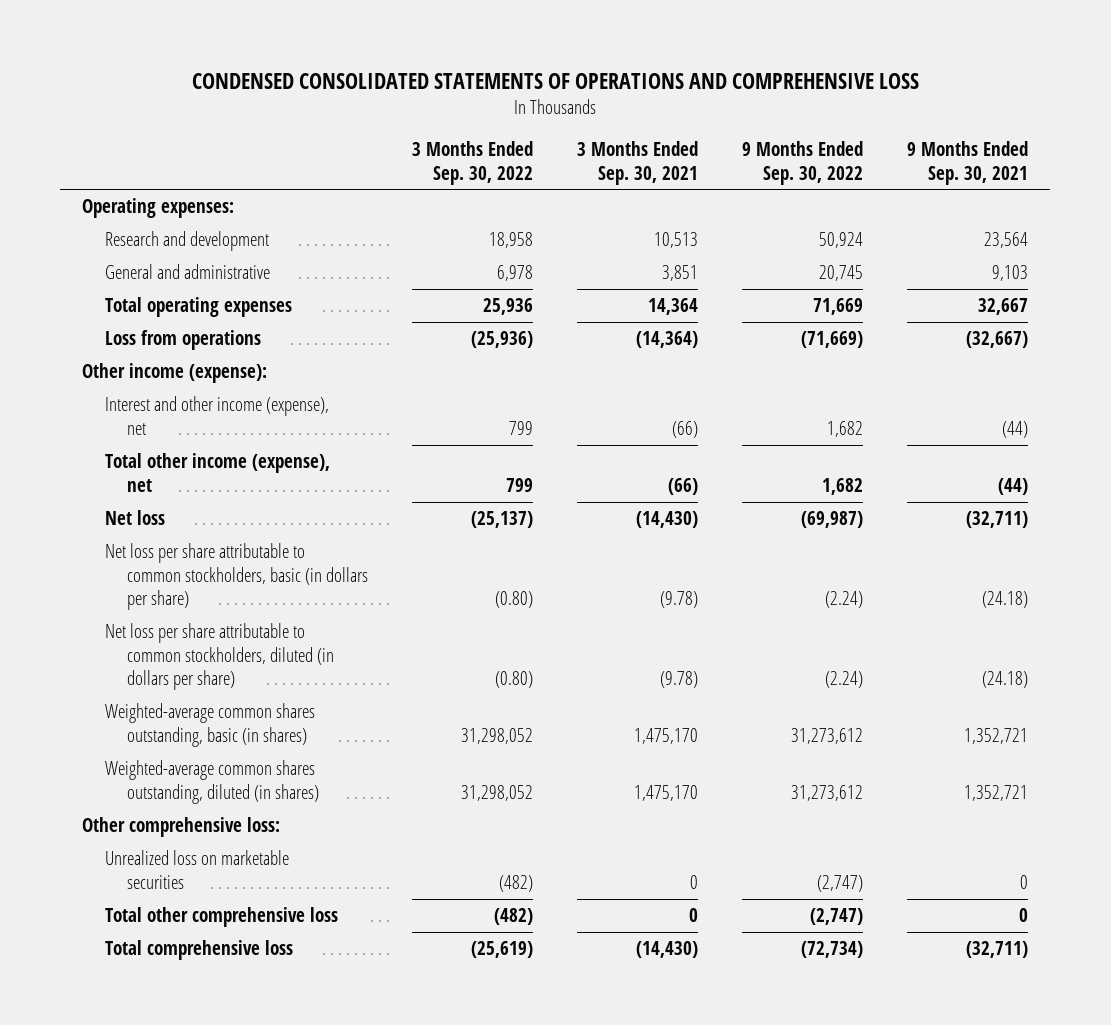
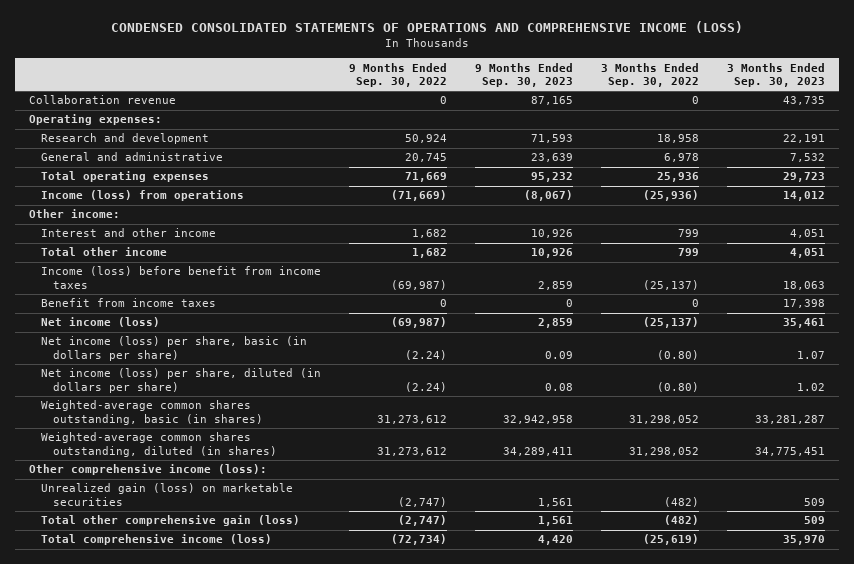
[192,73,920,90] CONDENSED CONSOLIDATED STATEMENTS OF OPERATIONS AND COMPREHENSIVE LOSS -> [110,21,743,34] CONDENSED CONSOLIDATED STATEMENTS OF OPERATIONS AND COMPREHENSIVE INCOME (LOSS)
[577,140,699,185] 3 Months Ended Sep. 30, 2021 -> none
[907,140,1029,185] 9 Months Ended Sep. 30, 2021 -> none
none -> [474,62,573,88] 9 Months Ended Sep. 30, 2023
none -> [726,62,825,88] 3 Months Ended Sep. 30, 2023
none -> [28,95,176,105] Collaboration revenue
[104,330,261,351] Loss from operations -> [40,190,244,202] Income (loss) from operations
[82,363,268,384] Other income (expense): -> [28,209,120,219] Other income:
[104,396,329,435] Interest and other income (expense), net -> [40,228,216,238] Interest and other income
[104,453,330,492] Total other income (expense), net -> [40,247,167,257] Total other income
none -> [40,266,321,289] Income (loss) before benefit from income taxes
none -> [40,298,216,308] Benefit from income taxes
[104,510,165,526] Net loss -> [40,317,160,328] Net income (loss)
[104,543,369,611] Net loss per share attributable to common stockholders, basic (in dollars per share) -> [40,336,307,361] Net income (loss) per share, basic (in dollars per share)
[104,623,335,691] Net loss per share attributable to common stockholders, diluted (in dollars per share) -> [40,368,321,393] Net income (loss) per share, diluted (in dollars per share)
[82,817,281,838] Other comprehensive loss: -> [28,464,267,476] Other comprehensive income (loss):
[104,850,289,889] Unrealized loss on marketable securities -> [40,483,293,506] Unrealized gain (loss) on marketable securities
[104,907,338,928] Total other comprehensive loss -> [40,515,300,527] Total other comprehensive gain (loss)
[104,940,293,961] Total comprehensive loss -> [40,534,272,546] Total comprehensive income (loss)

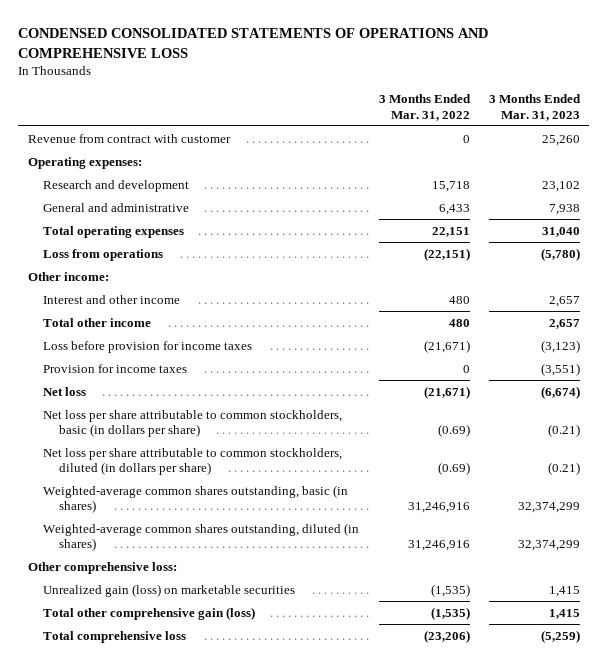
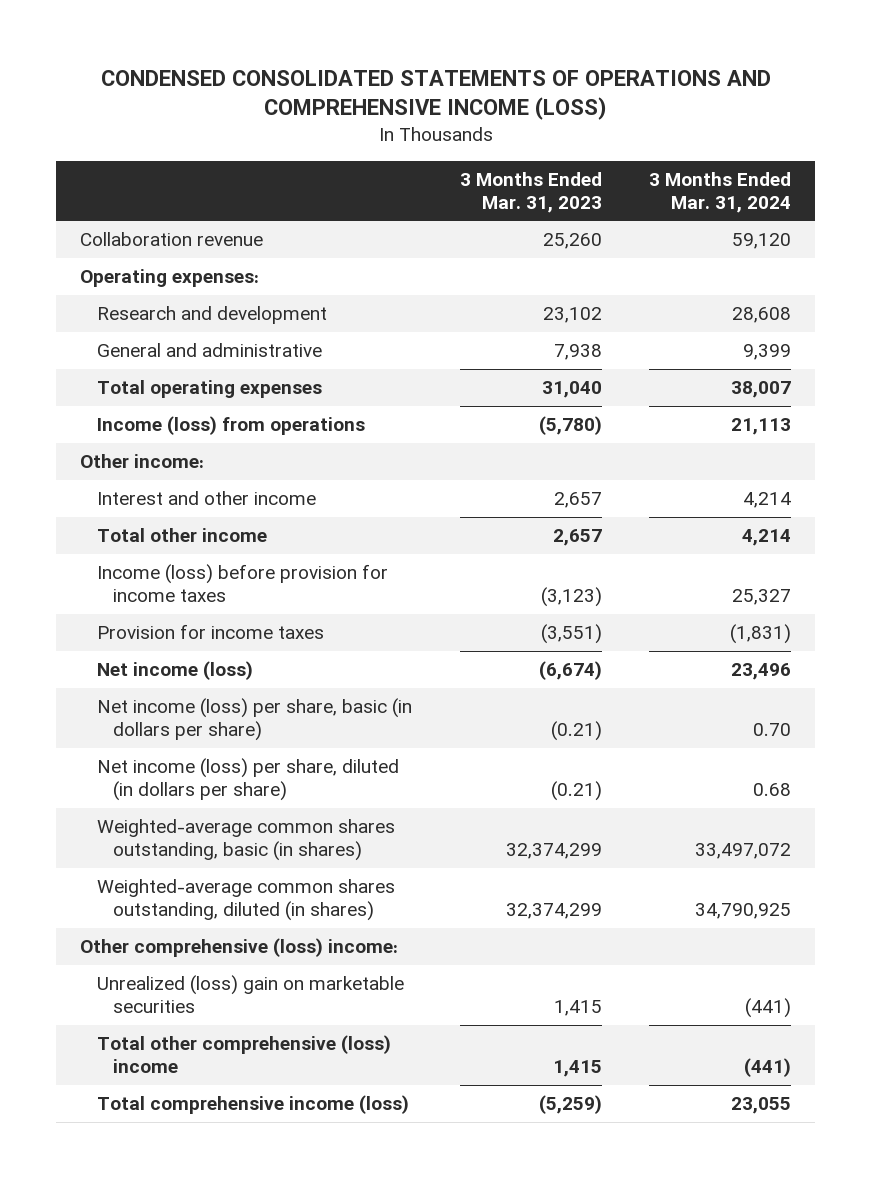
[17,27,488,58] CONDENSED CONSOLIDATED STATEMENTS OF OPERATIONS AND COMPREHENSIVE LOSS -> [100,69,771,121] CONDENSED CONSOLIDATED STATEMENTS OF OPERATIONS AND COMPREHENSIVE INCOME (LOSS)
[378,94,471,121] 3 Months Ended Mar. 31, 2022 -> none
none -> [649,171,792,213] 3 Months Ended Mar. 31, 2024
[27,133,231,143] Revenue from contract with customer -> [79,232,263,247] Collaboration revenue
[43,248,164,261] Loss from operations -> [96,416,365,436] Income (loss) from operations
[43,340,253,353] Loss before provision for income taxes -> [96,564,388,603] Income (loss) before provision for income taxes
[43,386,87,396] Net loss -> [96,661,253,681] Net income (loss)
[43,409,343,437] Net loss per share attributable to common stockholders, basic (in dollars per share) -> [96,698,412,742] Net income (loss) per share, basic (in dollars per share)
[43,447,343,475] Net loss per share attributable to common stockholders, diluted (in dollars per share) -> [96,758,399,802] Net income (loss) per share, diluted (in dollars per share)
[27,561,177,574] Other comprehensive loss: -> [79,938,398,958] Other comprehensive (loss) income:
[43,583,296,597] Unrealized gain (loss) on marketable securities -> [96,975,404,1014] Unrealized (loss) gain on marketable securities
[43,606,256,620] Total other comprehensive gain (loss) -> [96,1035,391,1074] Total other comprehensive (loss) income
[43,630,187,643] Total comprehensive loss -> [96,1095,409,1115] Total comprehensive income (loss)

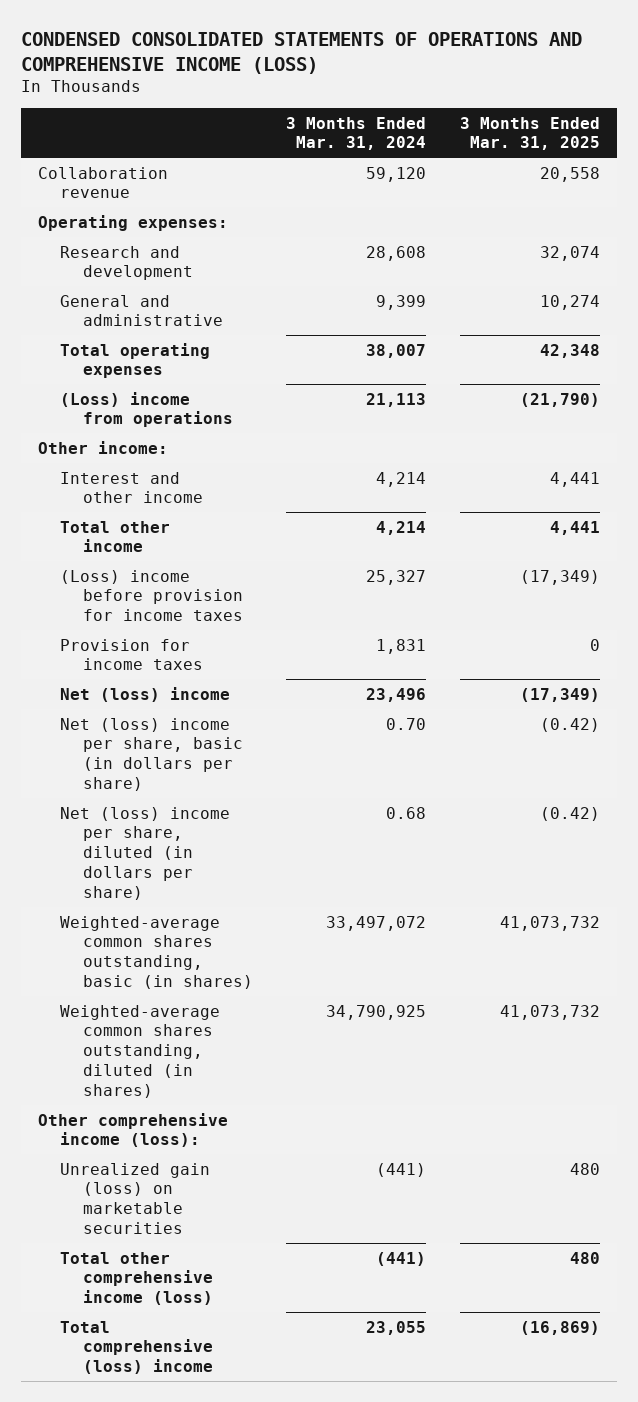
[459,171,602,213] 3 Months Ended Mar. 31, 2023 -> none
none -> [459,116,600,151] 3 Months Ended Mar. 31, 2025
[96,416,365,436] Income (loss) from operations -> [60,391,233,428] (Loss) income from operations
[96,564,388,603] Income (loss) before provision for income taxes -> [60,569,243,622] (Loss) income before provision for income taxes
[730,624,792,645] (1,831) -> [376,638,427,654] 1,831
[96,661,253,681] Net income (loss) -> [60,686,231,702] Net (loss) income
[96,698,412,742] Net income (loss) per share, basic (in dollars per share) -> [60,717,243,792] Net (loss) income per share, basic (in dollars per share)
[96,758,399,802] Net income (loss) per share, diluted (in dollars per share) -> [60,806,231,901] Net (loss) income per share, diluted (in dollars per share)
[79,938,398,958] Other comprehensive (loss) income: -> [37,1112,228,1148] Other comprehensive income (loss):
[96,975,404,1014] Unrealized (loss) gain on marketable securities -> [60,1162,211,1235] Unrealized gain (loss) on marketable securities
[96,1035,391,1074] Total other comprehensive (loss) income -> [60,1251,213,1306] Total other comprehensive income (loss)
[96,1095,409,1115] Total comprehensive income (loss) -> [60,1320,213,1375] Total comprehensive (loss) income

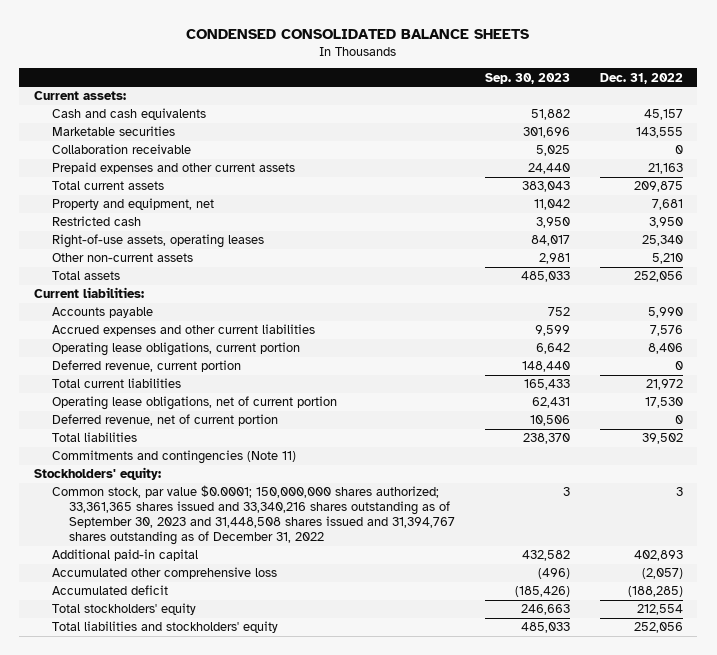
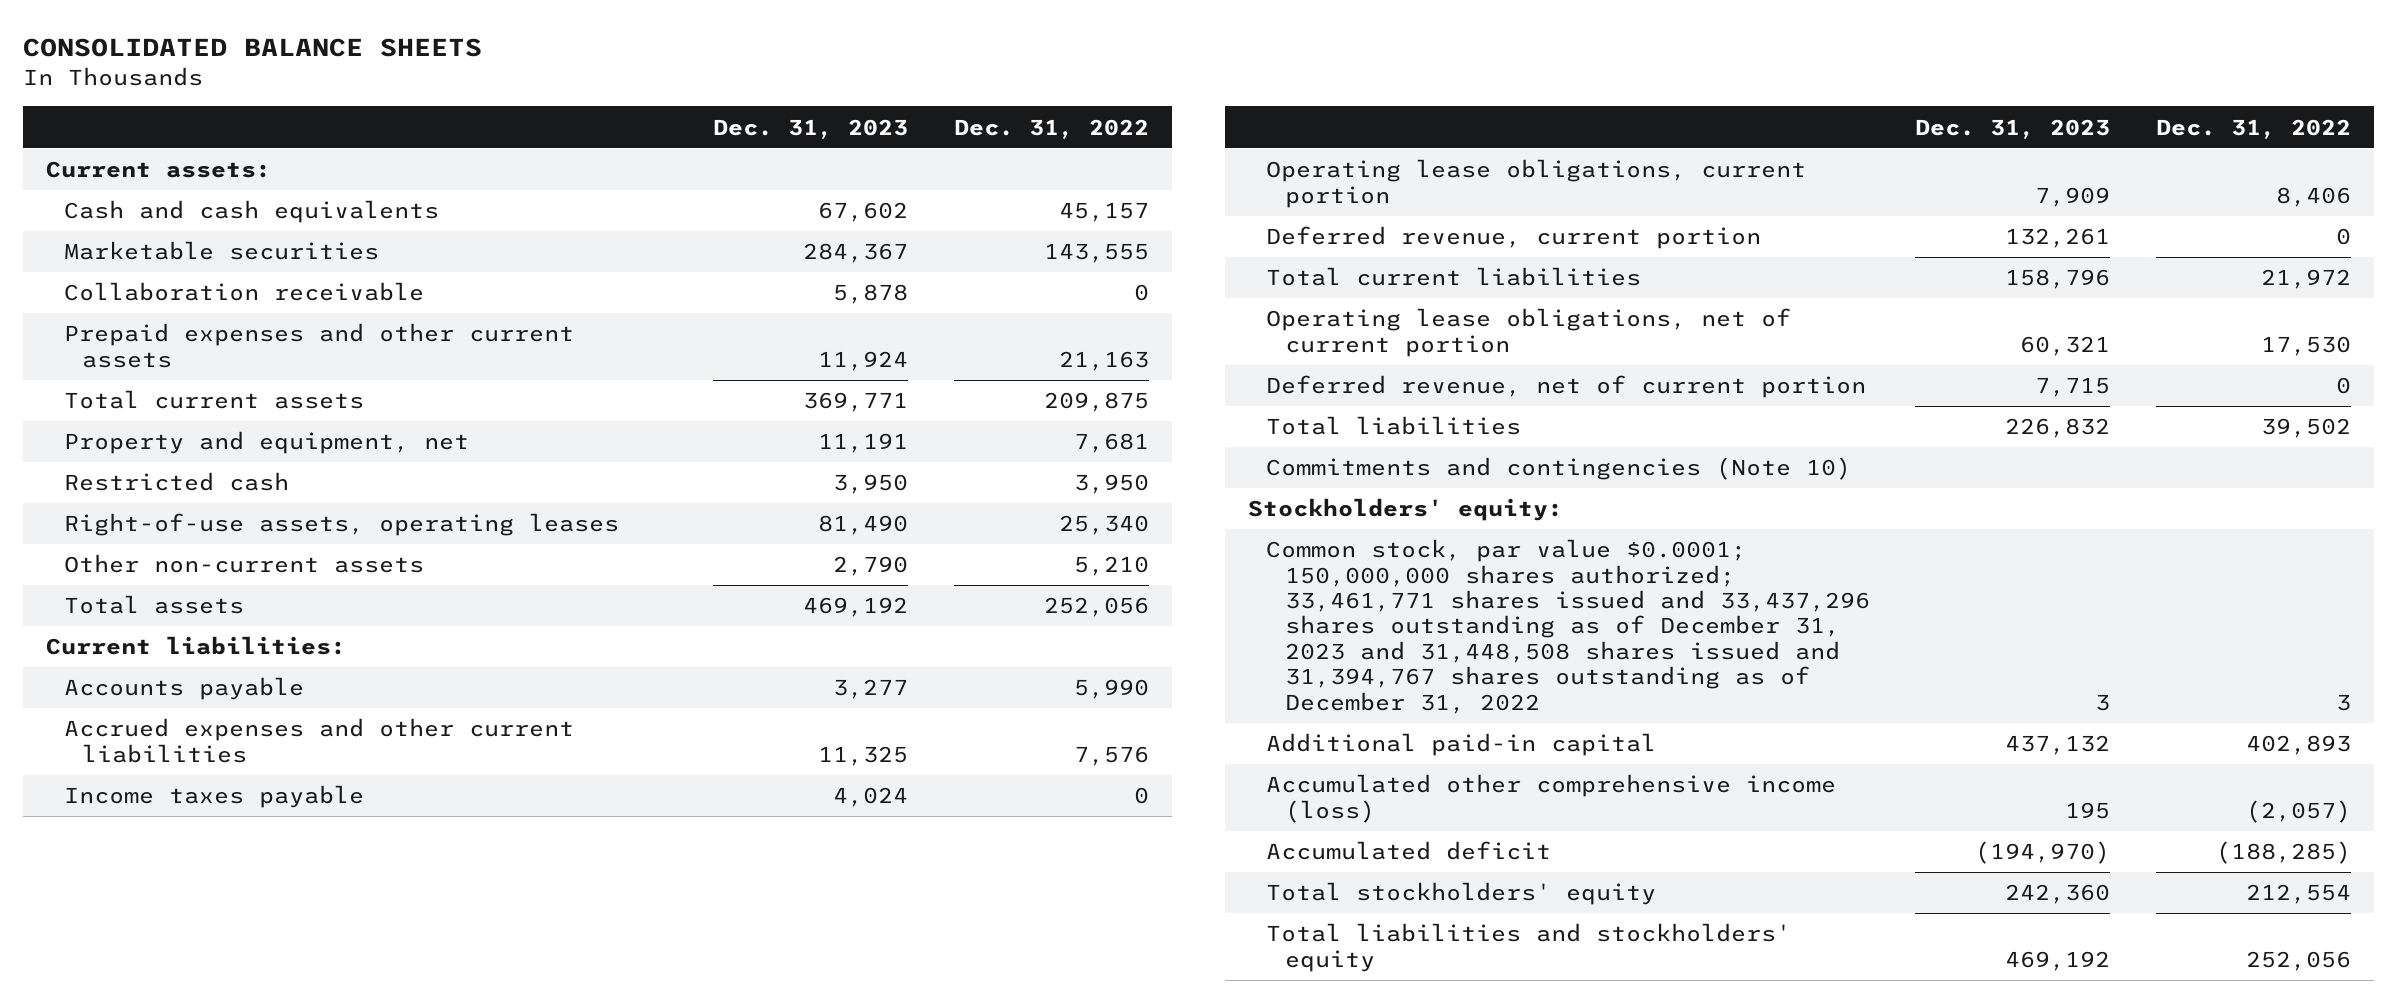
[186,28,530,39] CONDENSED CONSOLIDATED BALANCE SHEETS -> [23,38,483,58] CONSOLIDATED BALANCE SHEETS
[485,72,571,84] Sep. 30, 2023 -> none
none -> [713,118,909,139] Dec. 31, 2023
none -> [64,785,365,809] Income taxes payable
[51,450,296,465] Commitments and contingencies (Note 11) -> [1266,457,1852,481] Commitments and contingencies (Note 10)
[51,485,456,546] Common stock, par value $0.0001; 150,000,000 shares authorized; 33,361,365 shares issued and 33,340,216 shares outstanding as of September 30, 2023 and 31,448,508 shares issued and 31,394,767 shares outstanding as of December 31, 2022 -> [1266,539,1870,714] Common stock, par value $0.0001; 150,000,000 shares authorized; 33,461,771 shares issued and 33,437,296 shares outstanding as of December 31, 2023 and 31,448,508 shares issued and 31,394,767 shares outstanding as of December 31, 2022
[51,567,277,580] Accumulated other comprehensive loss -> [1266,774,1837,823] Accumulated other comprehensive income (loss)

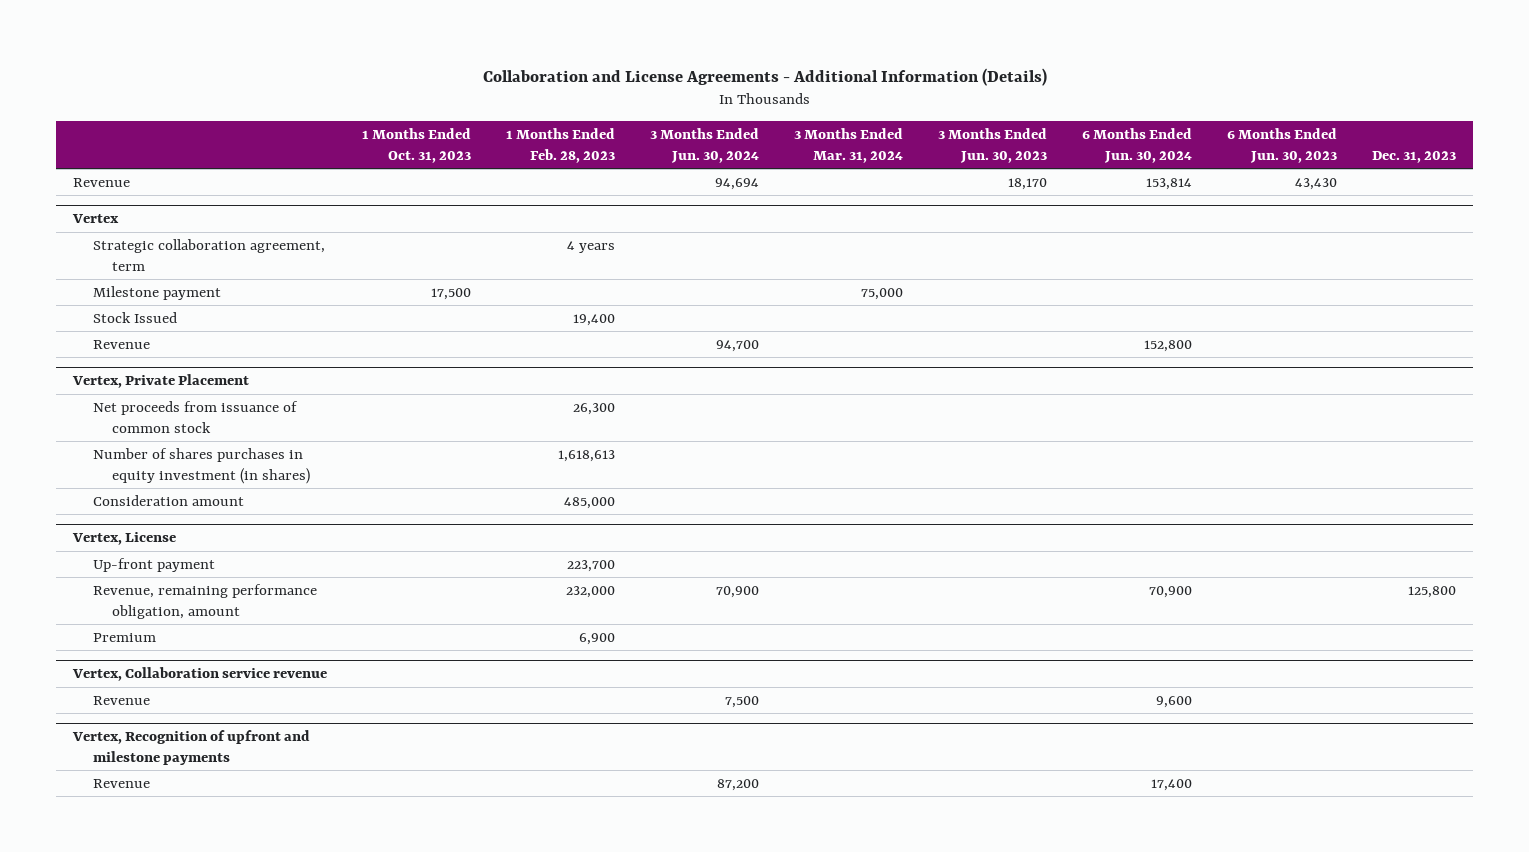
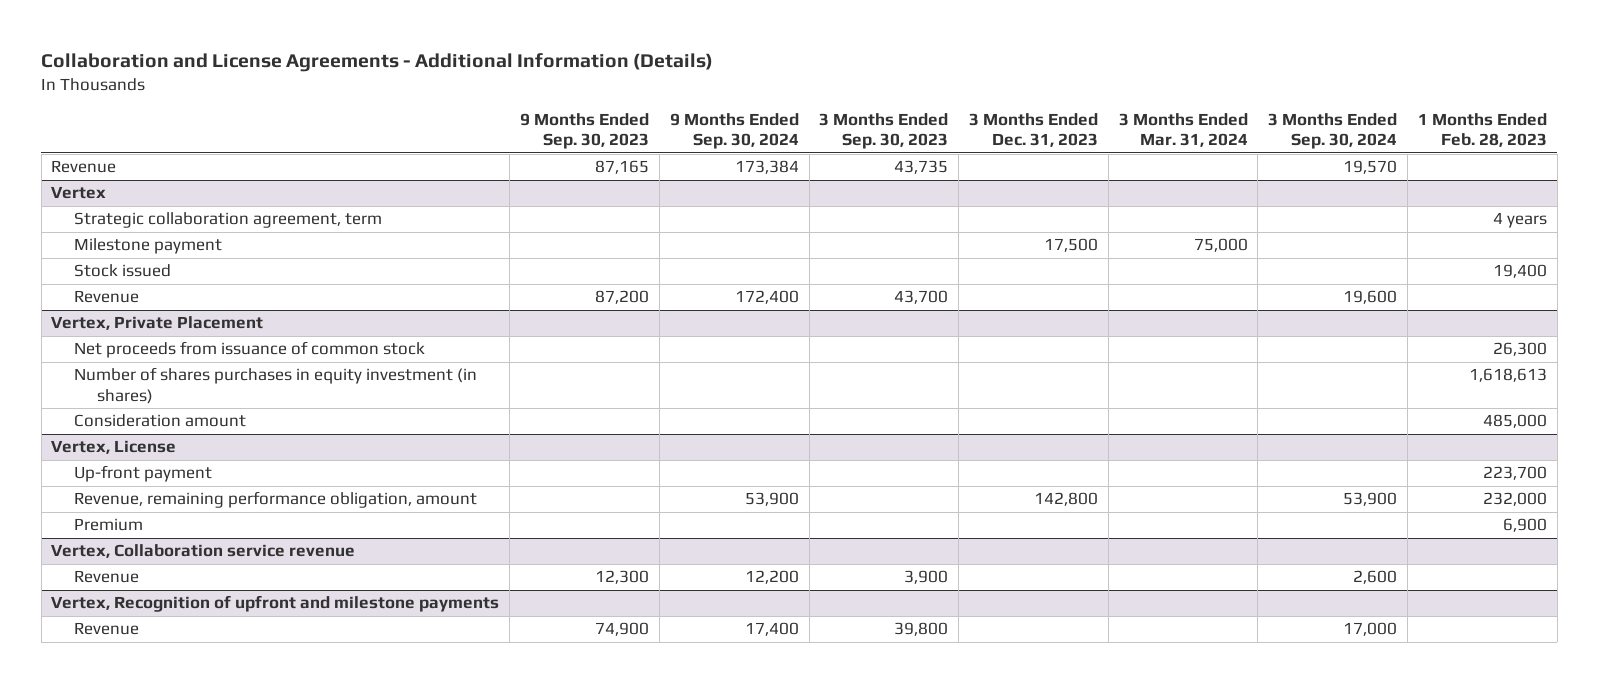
[362,128,472,163] 1 Months Ended Oct. 31, 2023 -> none
[650,128,760,163] 3 Months Ended Jun. 30, 2024 -> none
[937,128,1047,163] 3 Months Ended Jun. 30, 2023 -> none
[1081,128,1192,163] 6 Months Ended Jun. 30, 2024 -> none
[1226,128,1337,163] 6 Months Ended Jun. 30, 2023 -> none
[1371,150,1456,163] Dec. 31, 2023 -> none
none -> [520,113,650,150] 9 Months Ended Sep. 30, 2023
none -> [669,113,799,150] 9 Months Ended Sep. 30, 2024
none -> [819,113,949,150] 3 Months Ended Sep. 30, 2023
none -> [969,113,1099,148] 3 Months Ended Dec. 31, 2023
none -> [1268,113,1398,150] 3 Months Ended Sep. 30, 2024
[92,311,177,323] Stock Issued -> [74,264,172,278] Stock issued

